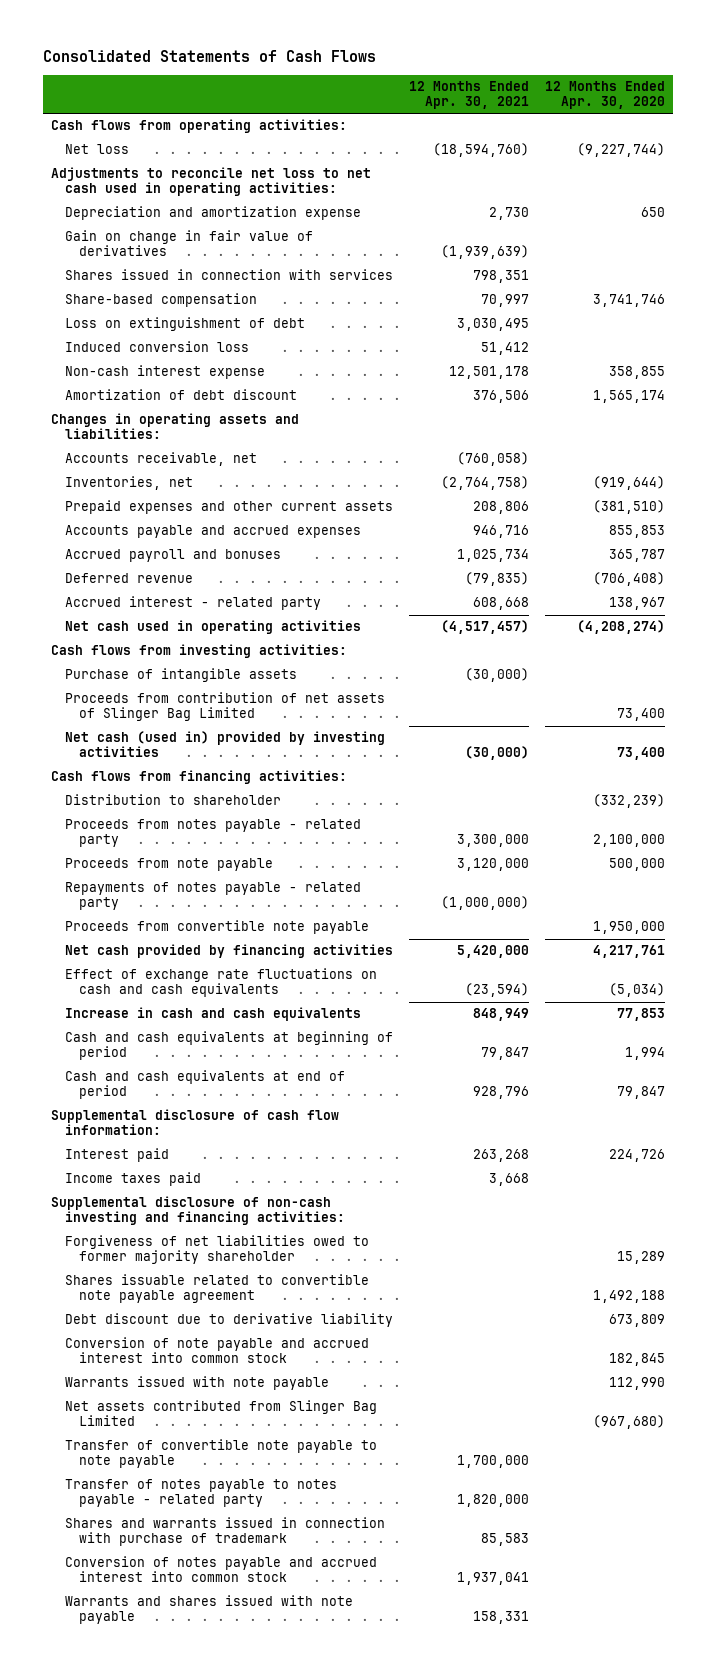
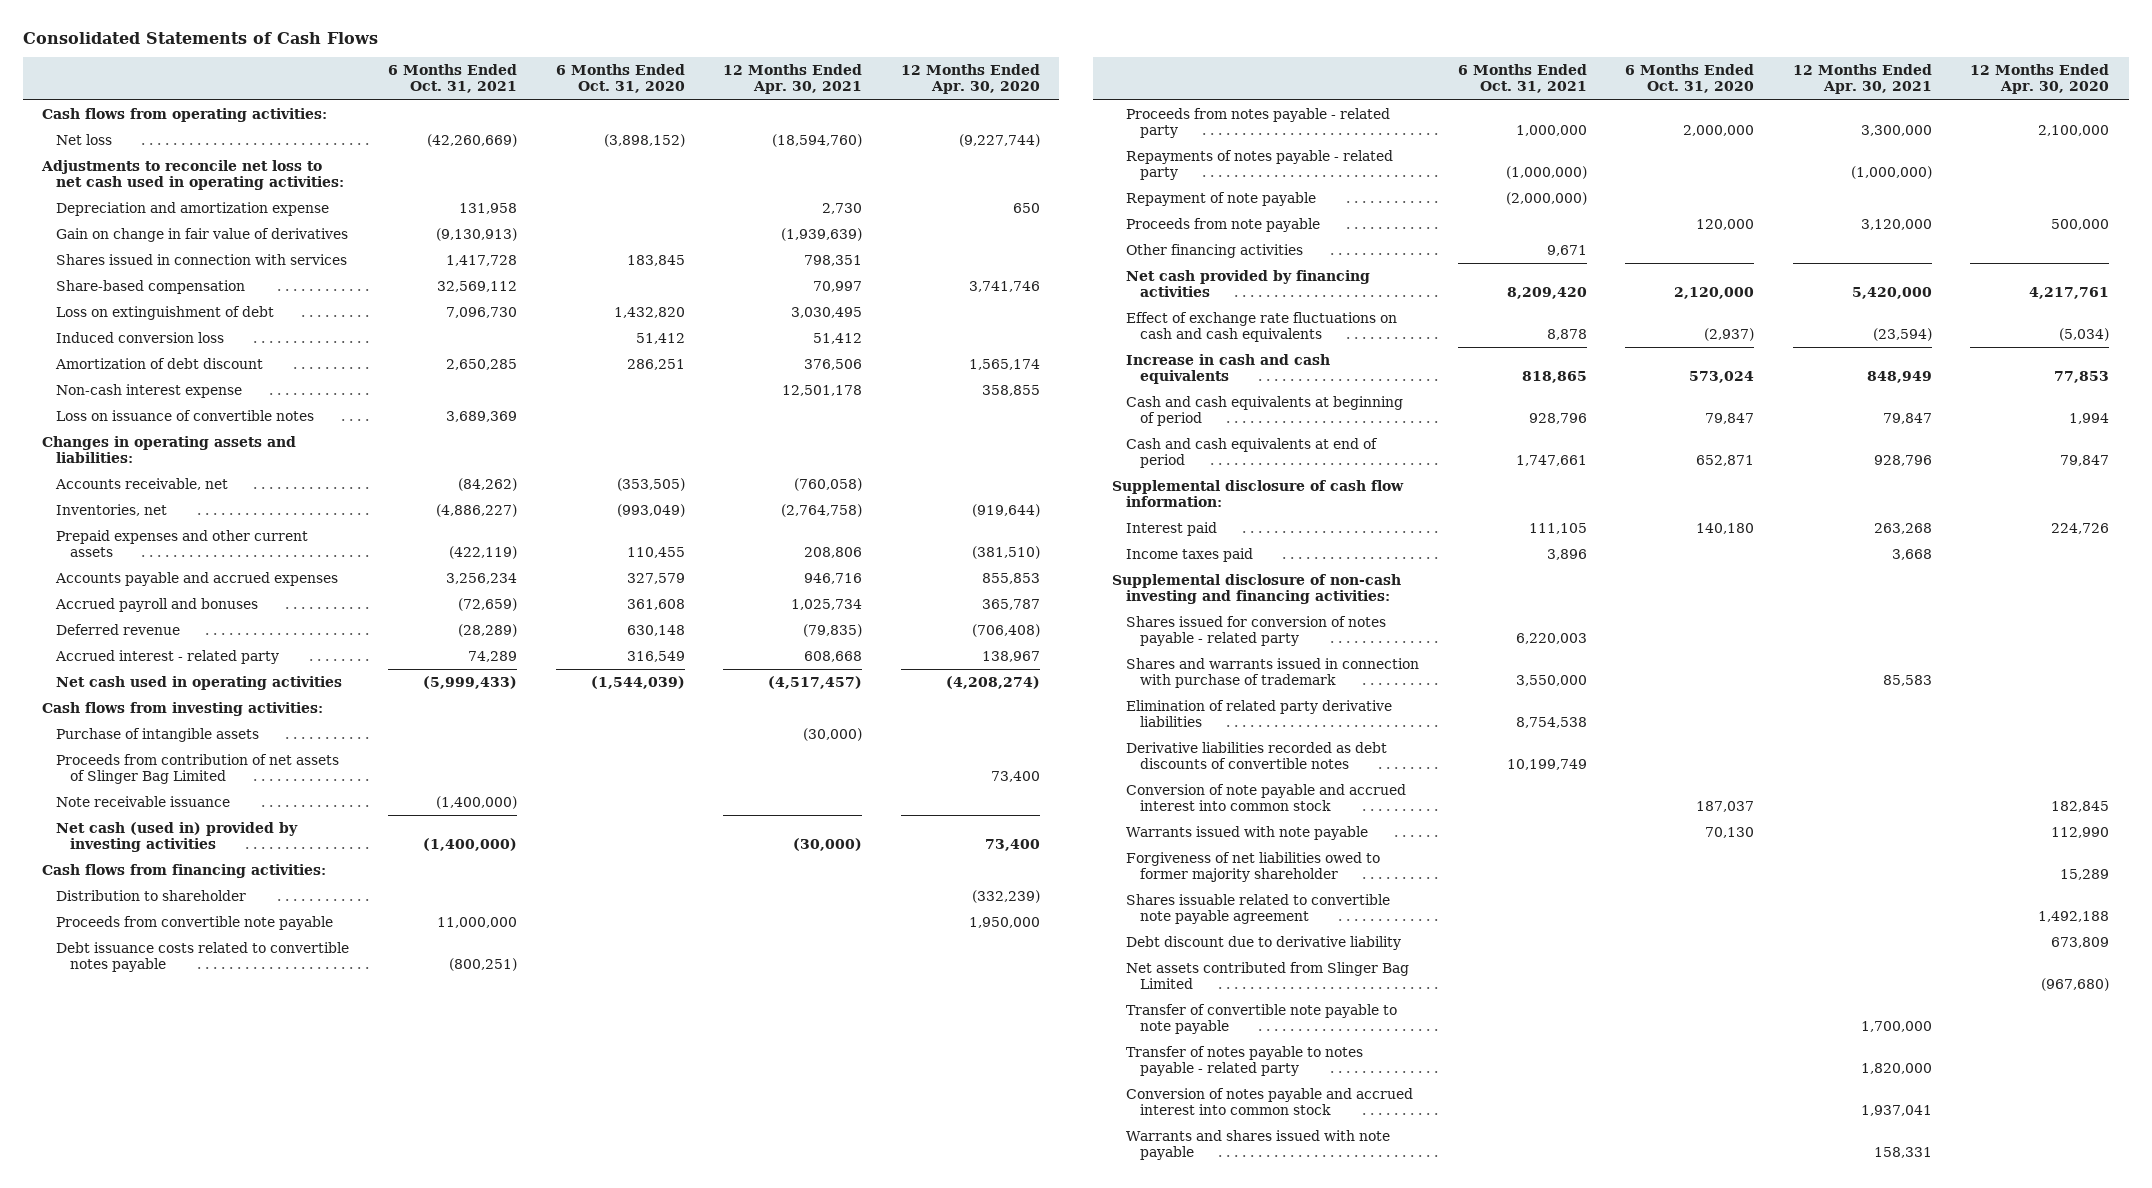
none -> [388,64,518,94] 6 Months Ended Oct. 31, 2021
none -> [555,64,685,94] 6 Months Ended Oct. 31, 2020
[65,365,266,380] Non-cash interest expense -> [56,383,243,398] Non-cash interest expense
none -> [56,409,315,421] Loss on issuance of convertible notes
none -> [56,795,231,807] Note receivable issuance
[65,920,370,935] Proceeds from convertible note payable -> [56,915,334,930] Proceeds from convertible note payable
none -> [56,941,350,973] Debt issuance costs related to convertible notes payable
none -> [1126,191,1317,206] Repayment of note payable
[65,858,274,872] Proceeds from note payable -> [1126,217,1321,232] Proceeds from note payable
none -> [1126,243,1304,258] Other financing activities
none -> [1126,615,1387,647] Shares issued for conversion of notes payable - related party
[65,1517,386,1547] Shares and warrants issued in connection with purchase of trademark -> [1126,657,1420,689] Shares and warrants issued in connection with purchase of trademark
none -> [1126,699,1393,728] Elimination of related party derivative liabilities
none -> [1126,741,1388,770] Derivative liabilities recorded as debt discounts of convertible notes
[65,1337,370,1364] Conversion of note payable and accrued interest into common stock -> [1126,783,1407,812] Conversion of note payable and accrued interest into common stock
[65,1376,330,1391] Warrants issued with note payable -> [1126,825,1369,840] Warrants issued with note payable

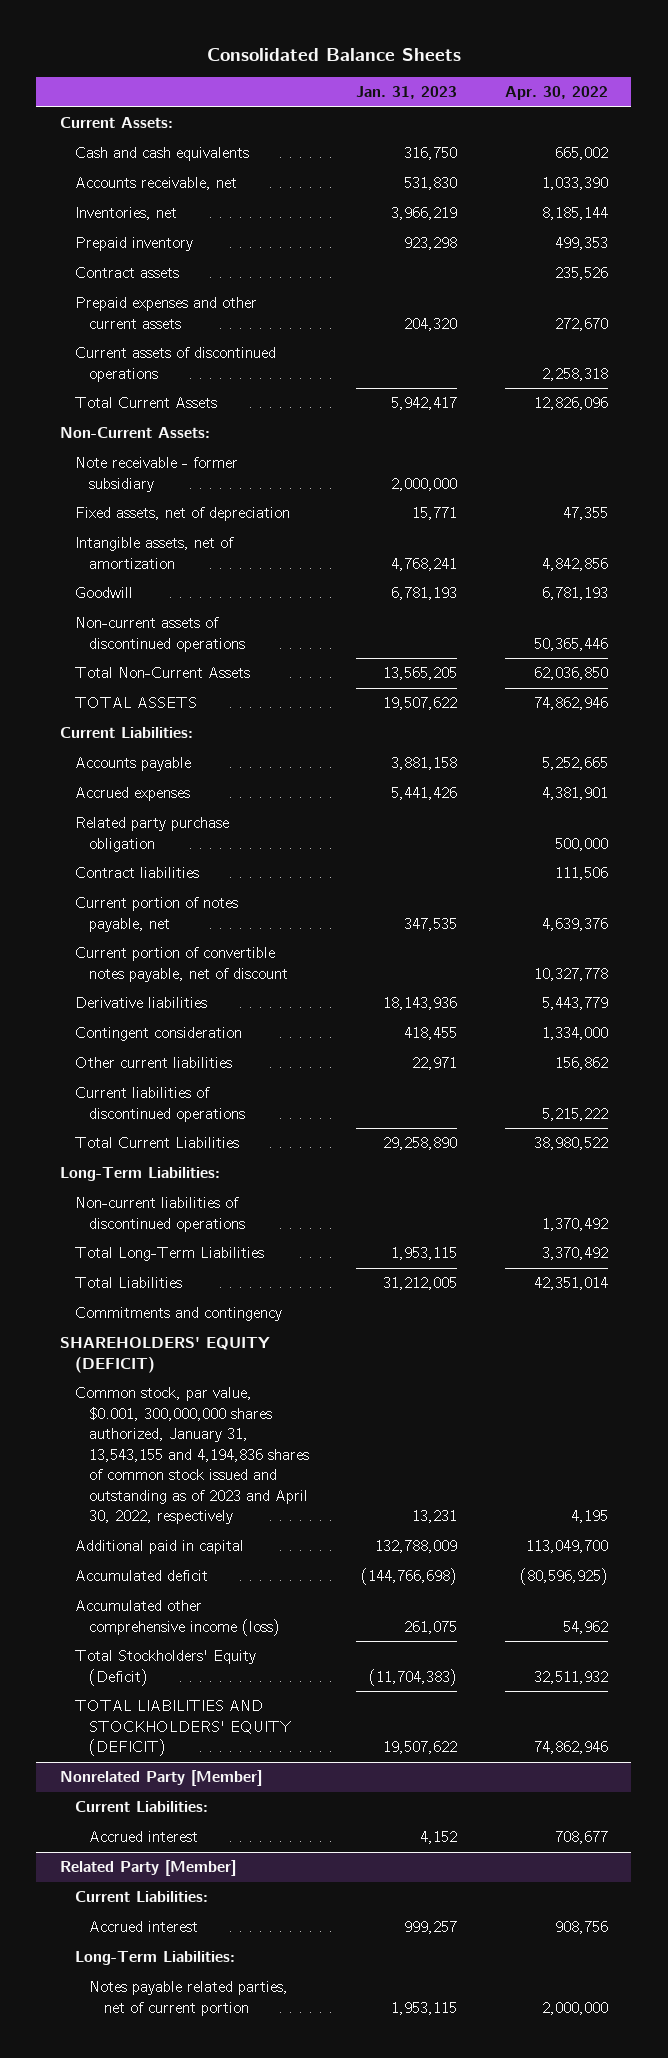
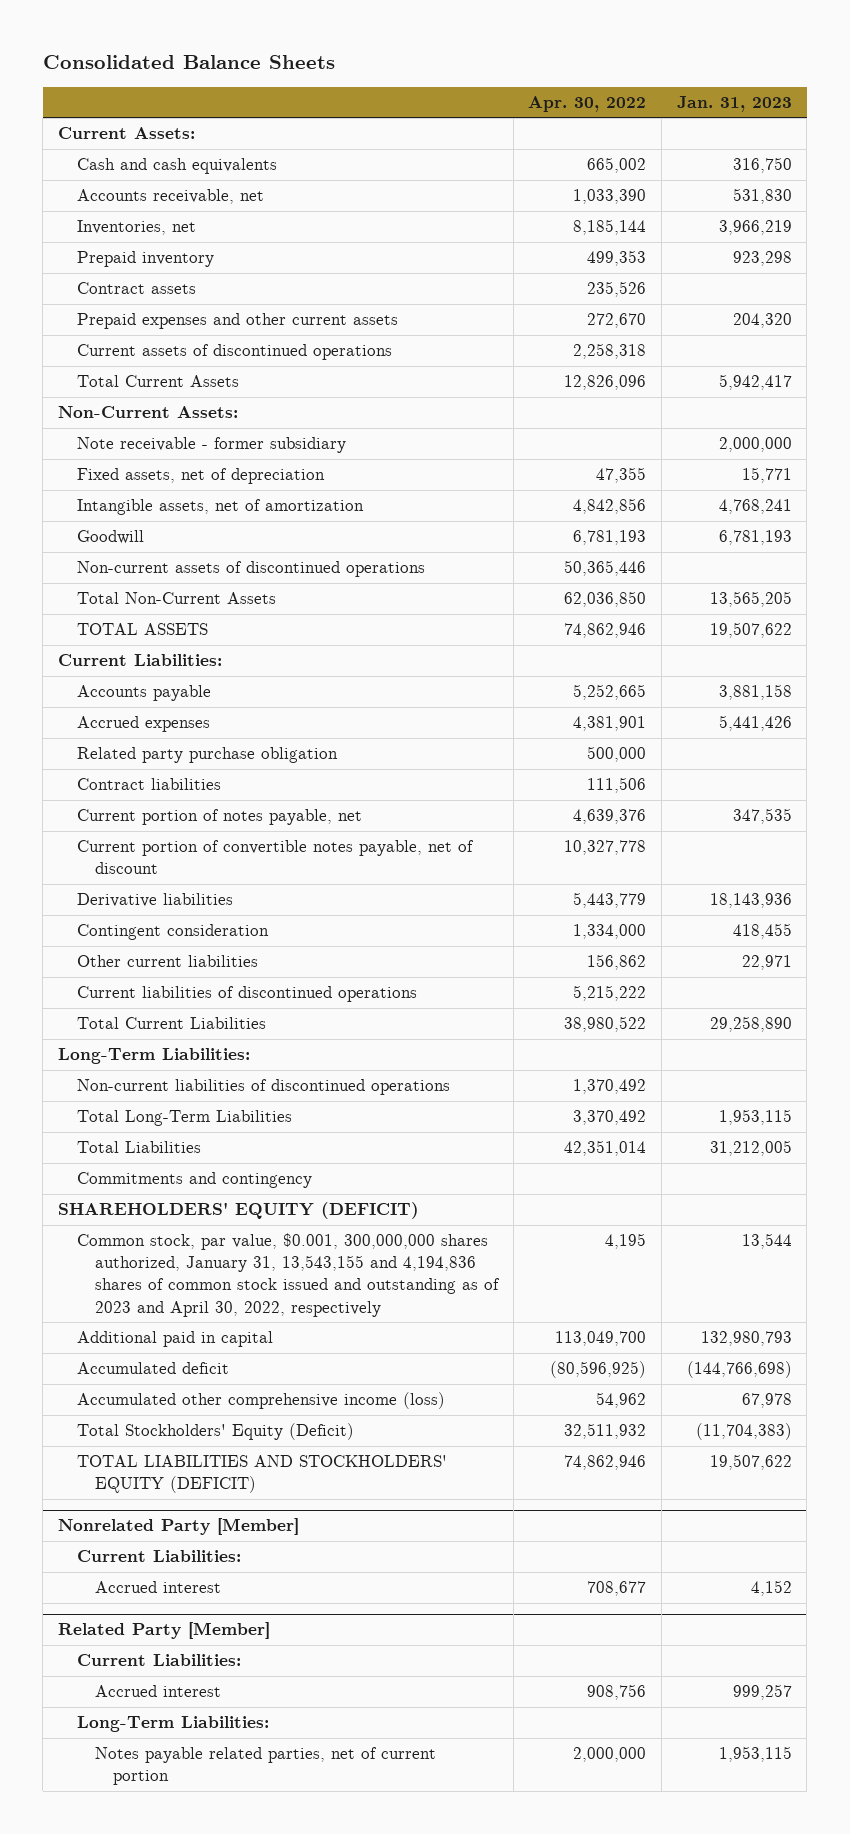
[412,1510,458,1524] 13,231 -> [741,1233,792,1250] 13,544
[375,1540,458,1554] 132,788,009 -> [700,1331,792,1347] 132,980,793
[404,1620,458,1634] 261,075 -> [741,1393,792,1409] 67,978

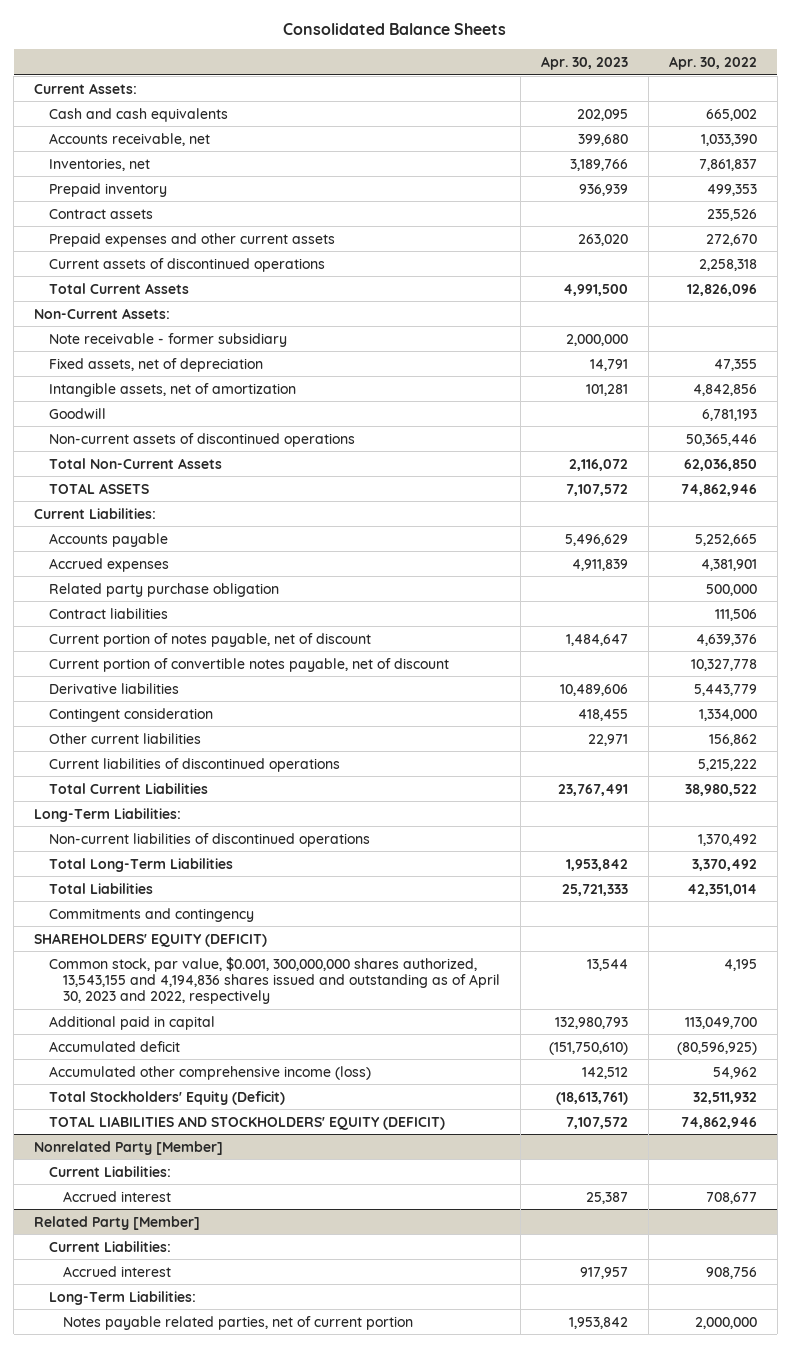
[676,95,792,112] Jan. 31, 2023 -> none
none -> [541,55,629,70] Apr. 30, 2023
[573,219,647,236] 8,185,144 -> [699,158,758,171] 7,861,837
[76,809,362,826] Current portion of notes payable, net -> [48,632,371,647] Current portion of notes payable, net of discount
[76,1233,500,1317] Common stock, par value, $0.001, 300,000,000 shares authorized, January 31, 13,543,155 and 4,194,836 shares of common stock issued and outstanding as of 2023 and April 30, 2022, respectively -> [48,956,501,1005] Common stock, par value, $0.001, 300,000,000 shares authorized, 13,543,155 and 4,194,836 shares issued and outstanding as of April 30, 2023 and 2022, respectively

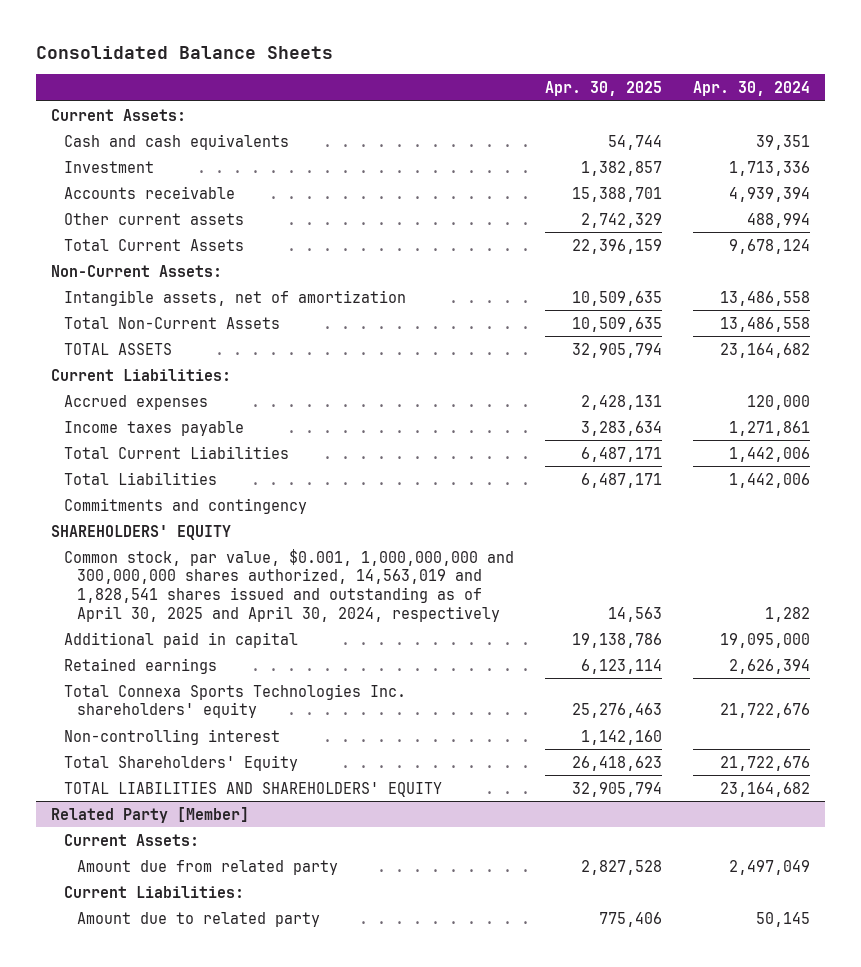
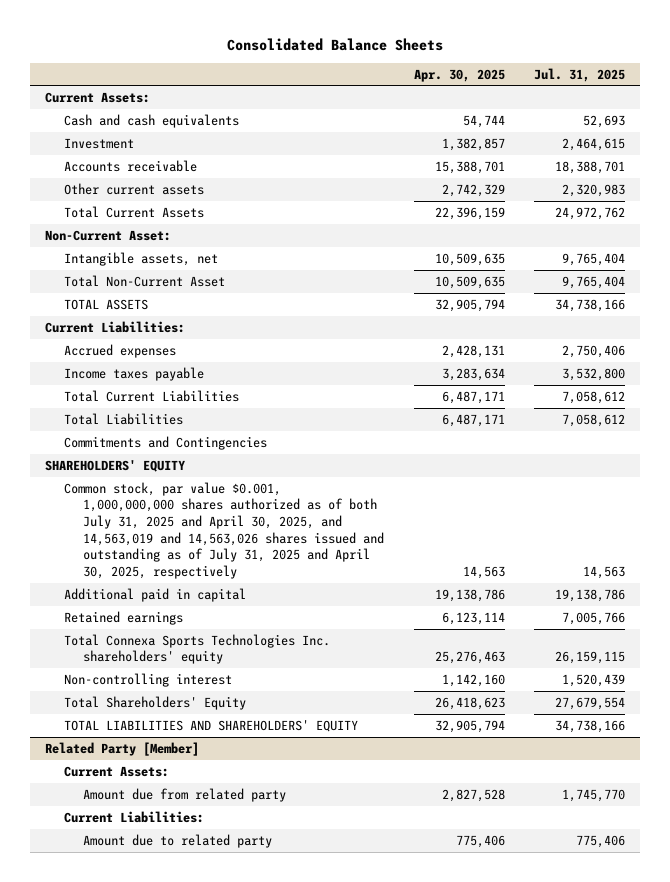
[692,80,810,96] Apr. 30, 2024 -> none
none -> [534,67,626,82] Jul. 31, 2025
[50,264,222,277] Non-Current Assets: -> [44,229,171,241] Non-Current Asset:
[64,289,407,306] Intangible assets, net of amortization -> [63,251,218,266] Intangible assets, net
[64,316,281,329] Total Non-Current Assets -> [63,274,225,287] Total Non-Current Asset
[64,497,308,514] Commitments and contingency -> [63,435,267,450] Commitments and Contingencies
[64,548,515,622] Common stock, par value, $0.001, 1,000,000,000 and 300,000,000 shares authorized, 14,563,019 and 1,828,541 shares issued and outstanding as of April 30, 2025 and April 30, 2024, respectively -> [63,481,384,579] Common stock, par value $0.001, 1,000,000,000 shares authorized as of both July 31, 2025 and April 30, 2025, and 14,563,019 and 14,563,026 shares issued and outstanding as of July 31, 2025 and April 30, 2025, respectively

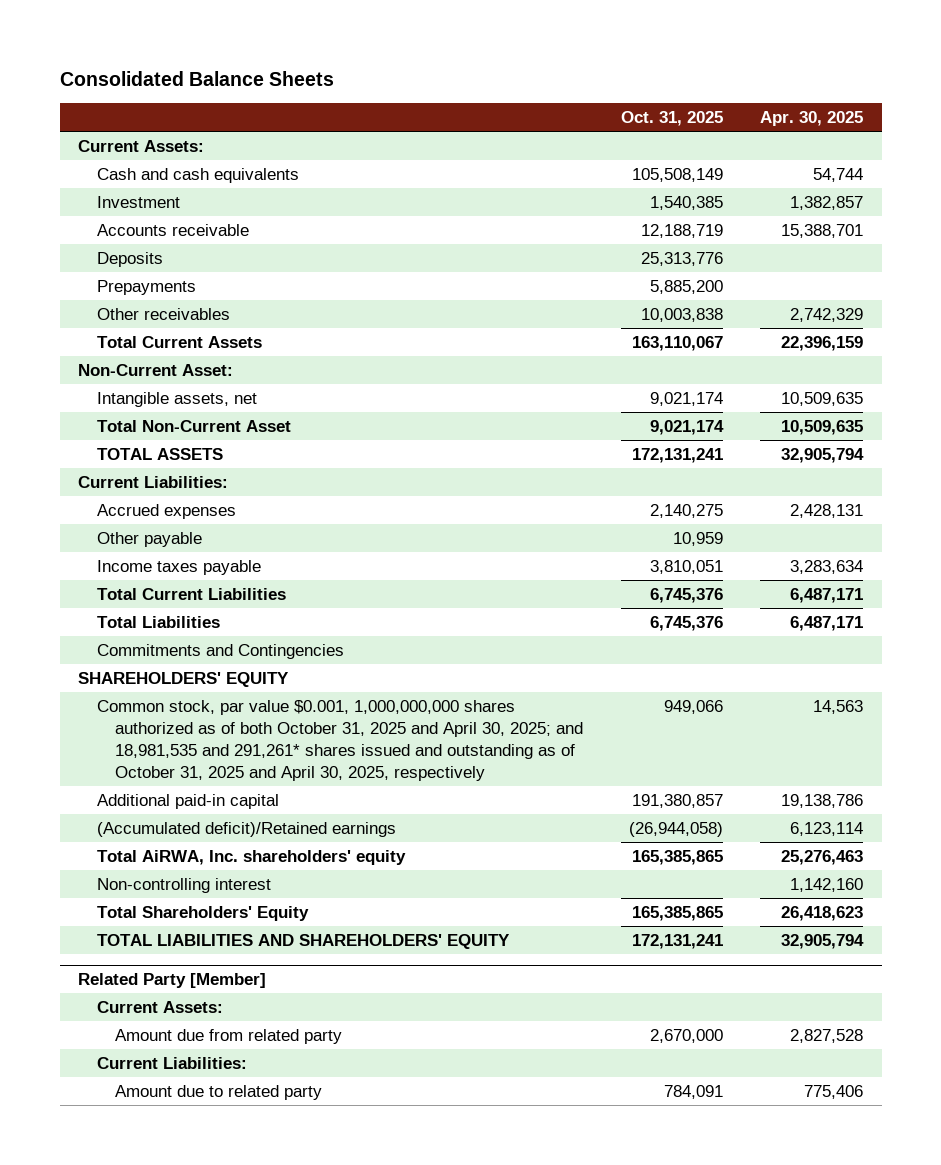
[534,67,626,82] Jul. 31, 2025 -> none
none -> [620,111,723,127] Oct. 31, 2025
none -> [96,251,163,267] Deposits
none -> [96,279,196,295] Prepayments
[63,182,204,195] Other current assets -> [96,307,230,320] Other receivables
none -> [96,531,202,547] Other payable
[63,481,384,579] Common stock, par value $0.001, 1,000,000,000 shares authorized as of both July 31, 2025 and April 30, 2025, and 14,563,019 and 14,563,026 shares issued and outstanding as of July 31, 2025 and April 30, 2025, respectively -> [96,699,584,782] Common stock, par value $0.001, 1,000,000,000 shares authorized as of both October 31, 2025 and April 30, 2025; and 18,981,535 and 291,261* shares issued and outstanding as of October 31, 2025 and April 30, 2025, respectively
[63,587,246,602] Additional paid in capital -> [96,793,279,809] Additional paid-in capital
[63,610,183,625] Retained earnings -> [96,821,396,837] (Accumulated deficit)/Retained earnings
[63,633,330,665] Total Connexa Sports Technologies Inc. shareholders' equity -> [96,849,406,865] Total AiRWA, Inc. shareholders' equity

